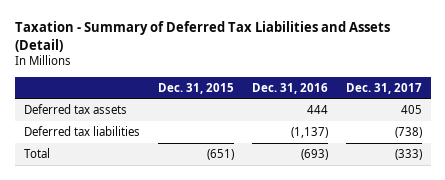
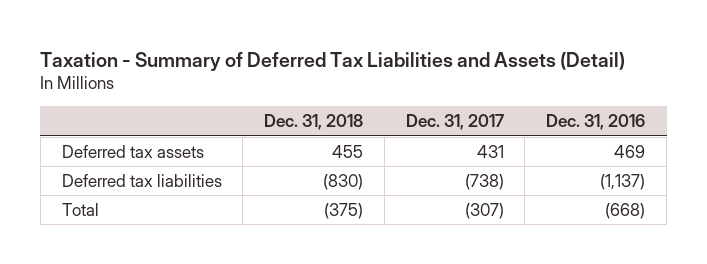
[157,82,234,94] Dec. 31, 2015 -> none
none -> [264,114,364,131] Dec. 31, 2018
[306,105,328,115] 444 -> [614,144,646,158] 469
[400,105,422,115] 405 -> [476,144,504,158] 431
[300,149,328,161] (693) -> [605,202,646,219] (668)
[394,149,422,161] (333) -> [464,202,504,219] (307)

